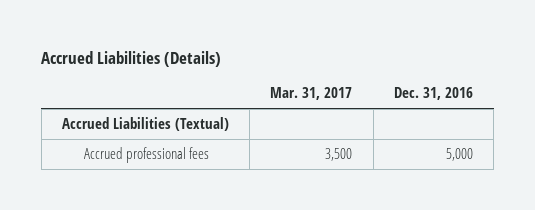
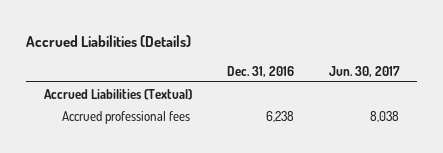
[270,87,353,101] Mar. 31, 2017 -> none
none -> [329,65,401,77] Jun. 30, 2017
[445,148,473,162] 5,000 -> [266,110,295,122] 6,238

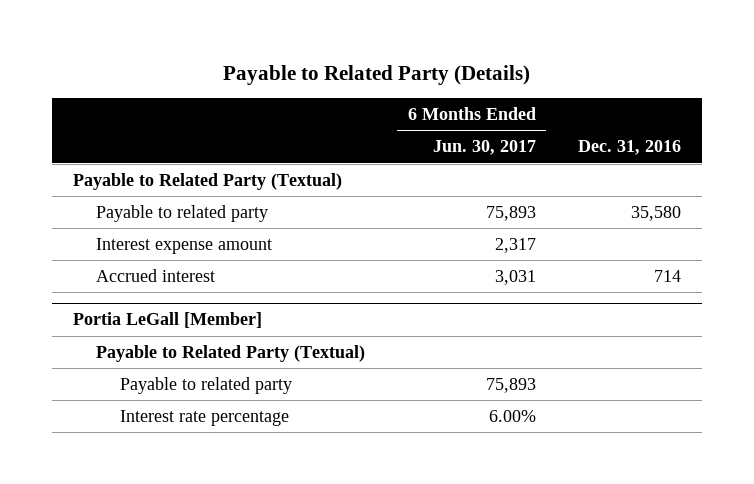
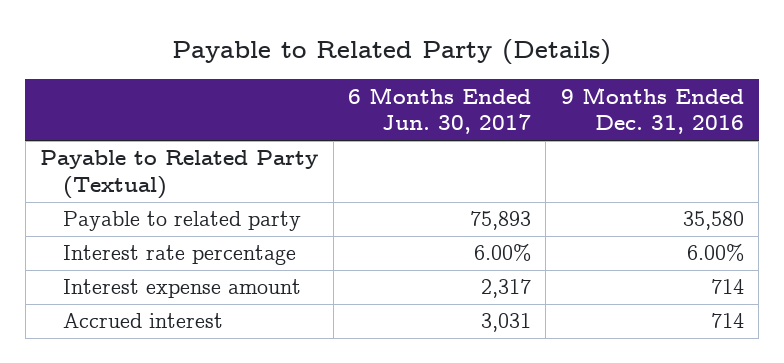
[577,140,681,156] Dec. 31, 2016 -> none
none -> [560,86,744,135] 9 Months Ended Dec. 31, 2016
none -> [63,245,297,266] Interest rate percentage
[73,312,263,329] Portia LeGall [Member] -> none
[96,344,366,362] Payable to Related Party (Textual) -> none
[119,376,292,394] Payable to related party -> none
[119,409,289,426] Interest rate percentage -> none

